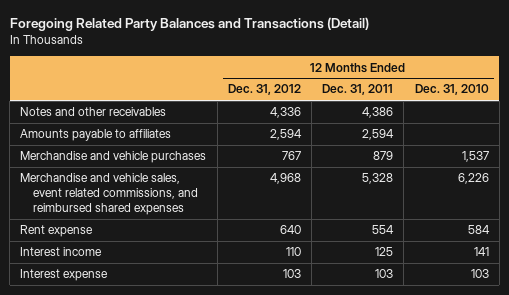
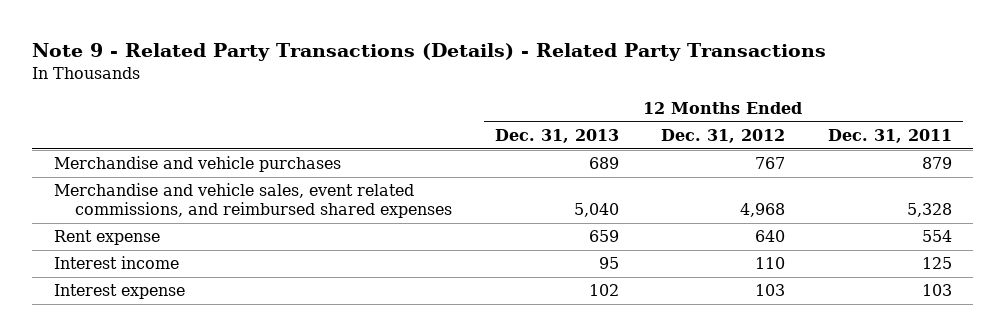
[9,17,369,32] Foregoing Related Party Balances and Transactions (Detail) -> [32,43,827,62] Note 9 - Related Party Transactions (Details) - Related Party Transactions
[414,84,489,96] Dec. 31, 2010 -> none
none -> [494,129,619,144] Dec. 31, 2013
[20,107,167,117] Notes and other receivables -> none
[20,129,172,142] Amounts payable to affiliates -> none

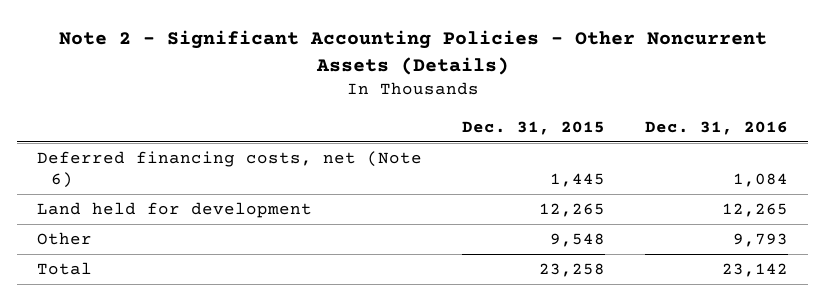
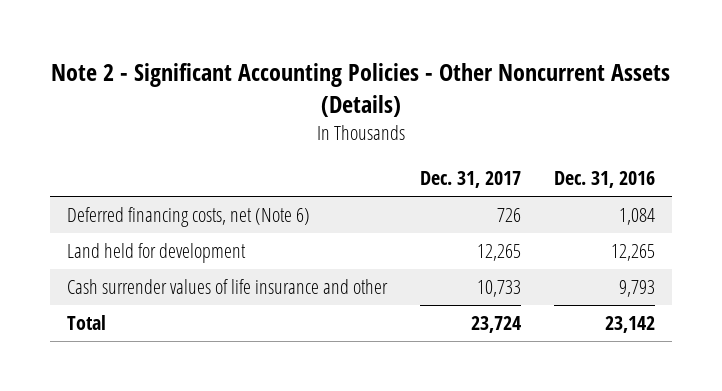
[462,120,606,135] Dec. 31, 2015 -> none
none -> [419,171,521,189] Dec. 31, 2017
[36,232,92,246] Other -> [66,279,388,295] Cash surrender values of life insurance and other

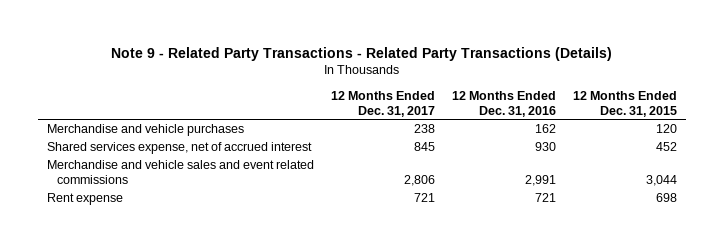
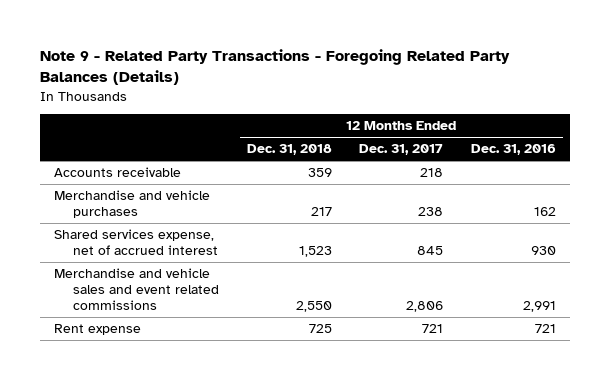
[111,46,613,61] Note 9 - Related Party Transactions - Related Party Transactions (Details) -> [40,49,511,86] Note 9 - Related Party Transactions - Foregoing Related Party Balances (Details)
[573,90,678,117] 12 Months Ended Dec. 31, 2015 -> none
none -> [246,144,332,156] Dec. 31, 2018
none -> [54,167,182,178] Accounts receivable

